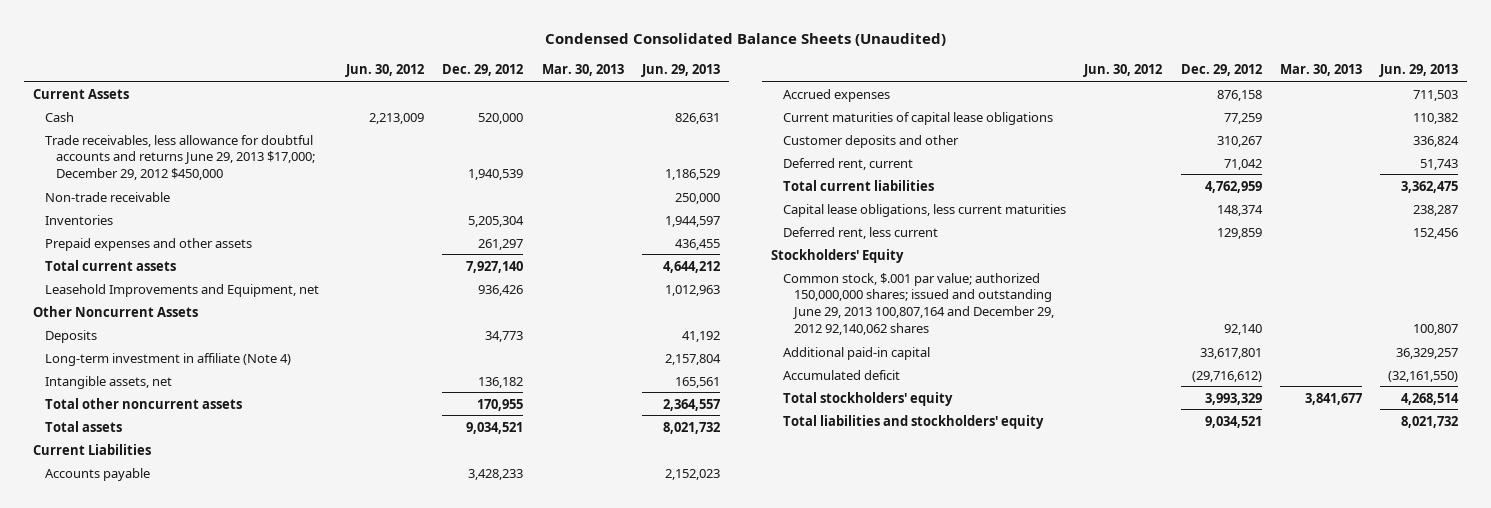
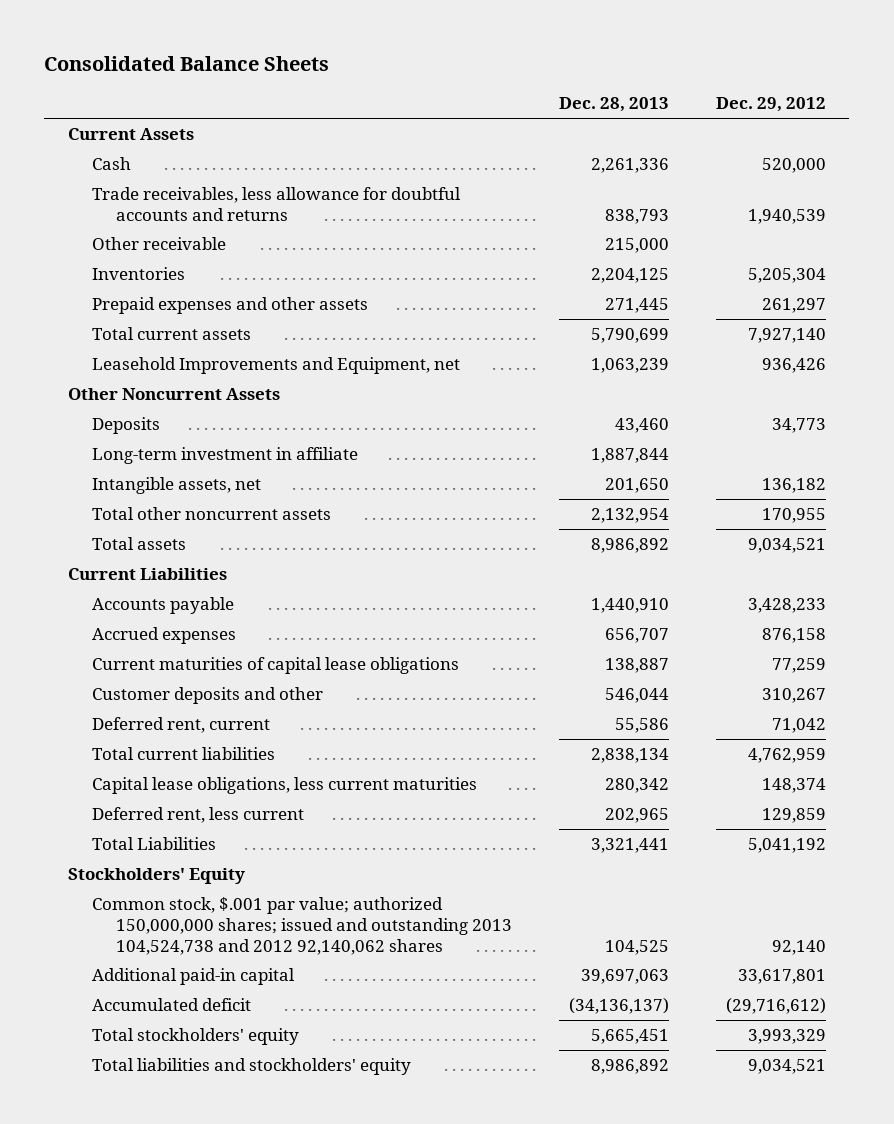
[544,33,946,47] Condensed Consolidated Balance Sheets (Unaudited) -> [44,56,330,72] Consolidated Balance Sheets
[344,64,424,78] Jun. 30, 2012 -> none
[541,64,624,77] Mar. 30, 2013 -> none
[640,64,720,78] Jun. 29, 2013 -> none
none -> [558,97,669,113] Dec. 28, 2013
[44,191,170,202] Non-trade receivable -> none
[44,134,316,180] Trade receivables, less allowance for doubtful accounts and returns June 29, 2013 $17,000; December 29, 2012 $450,000 -> [92,187,462,221] Trade receivables, less allowance for doubtful accounts and returns
none -> [92,237,227,251] Other receivable
[44,352,291,366] Long-term investment in affiliate (Note 4) -> [92,447,359,465] Long-term investment in affiliate
none -> [92,837,217,851] Total Liabilities
[782,272,1055,335] Common stock, $.001 par value; authorized 150,000,000 shares; issued and outstanding June 29, 2013 100,807,164 and December 29, 2012 92,140,062 shares -> [92,897,513,955] Common stock, $.001 par value; authorized 150,000,000 shares; issued and outstanding 2013 104,524,738 and 2012 92,140,062 shares

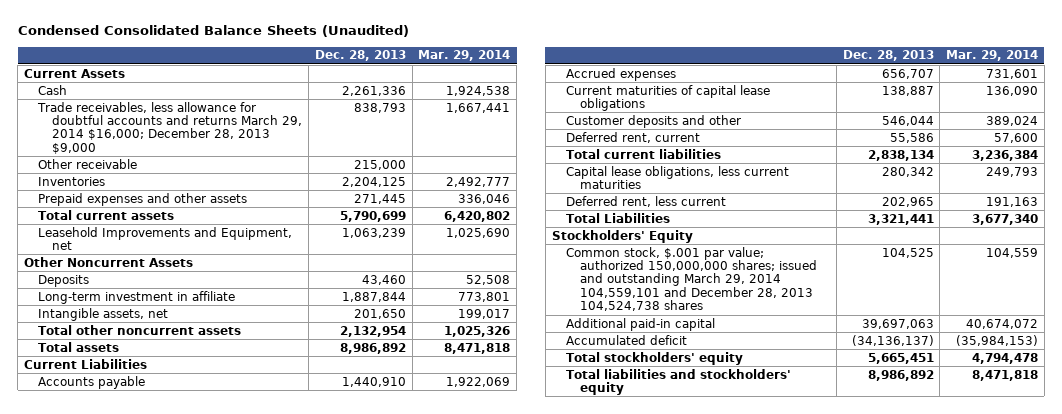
[44,56,330,72] Consolidated Balance Sheets -> [17,25,409,38] Condensed Consolidated Balance Sheets (Unaudited)
[715,97,826,113] Dec. 29, 2012 -> none
none -> [418,50,511,62] Mar. 29, 2014
[92,187,462,221] Trade receivables, less allowance for doubtful accounts and returns -> [37,101,303,154] Trade receivables, less allowance for doubtful accounts and returns March 29, 2014 $16,000; December 28, 2013 $9,000
[92,897,513,955] Common stock, $.001 par value; authorized 150,000,000 shares; issued and outstanding 2013 104,524,738 and 2012 92,140,062 shares -> [565,246,818,312] Common stock, $.001 par value; authorized 150,000,000 shares; issued and outstanding March 29, 2014 104,559,101 and December 28, 2013 104,524,738 shares

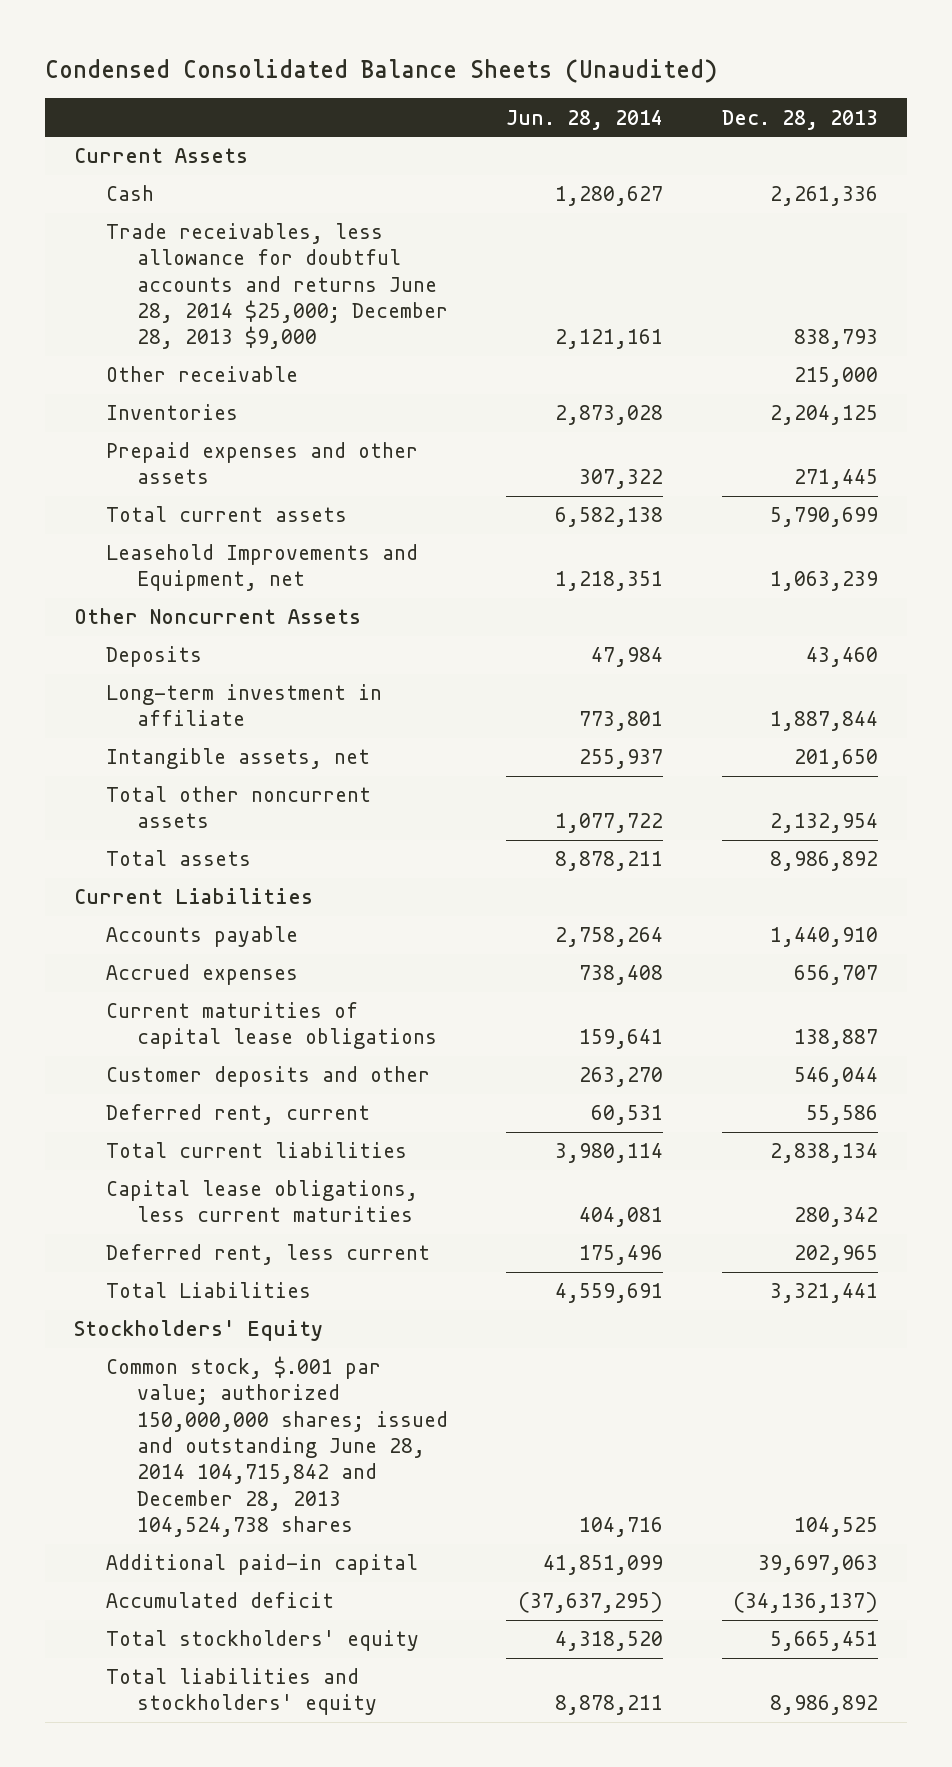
[418,50,511,62] Mar. 29, 2014 -> none
none -> [506,109,664,130] Jun. 28, 2014
[37,101,303,154] Trade receivables, less allowance for doubtful accounts and returns March 29, 2014 $16,000; December 28, 2013 $9,000 -> [105,223,448,350] Trade receivables, less allowance for doubtful accounts and returns June 28, 2014 $25,000; December 28, 2013 $9,000
[565,246,818,312] Common stock, $.001 par value; authorized 150,000,000 shares; issued and outstanding March 29, 2014 104,559,101 and December 28, 2013 104,524,738 shares -> [105,1356,448,1537] Common stock, $.001 par value; authorized 150,000,000 shares; issued and outstanding June 28, 2014 104,715,842 and December 28, 2013 104,524,738 shares

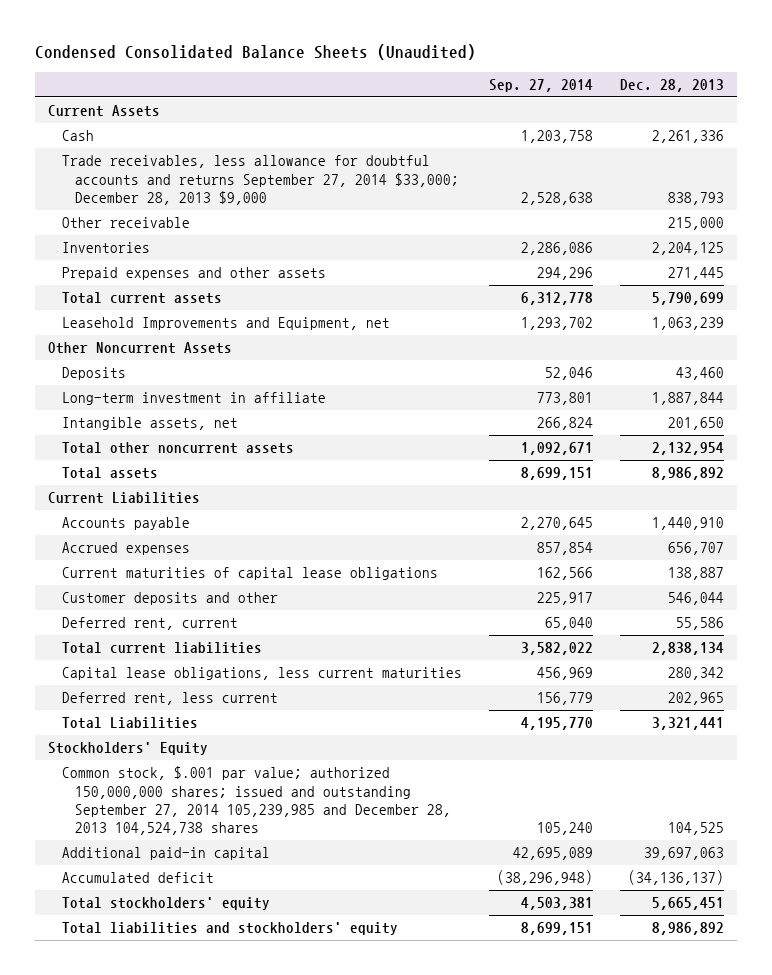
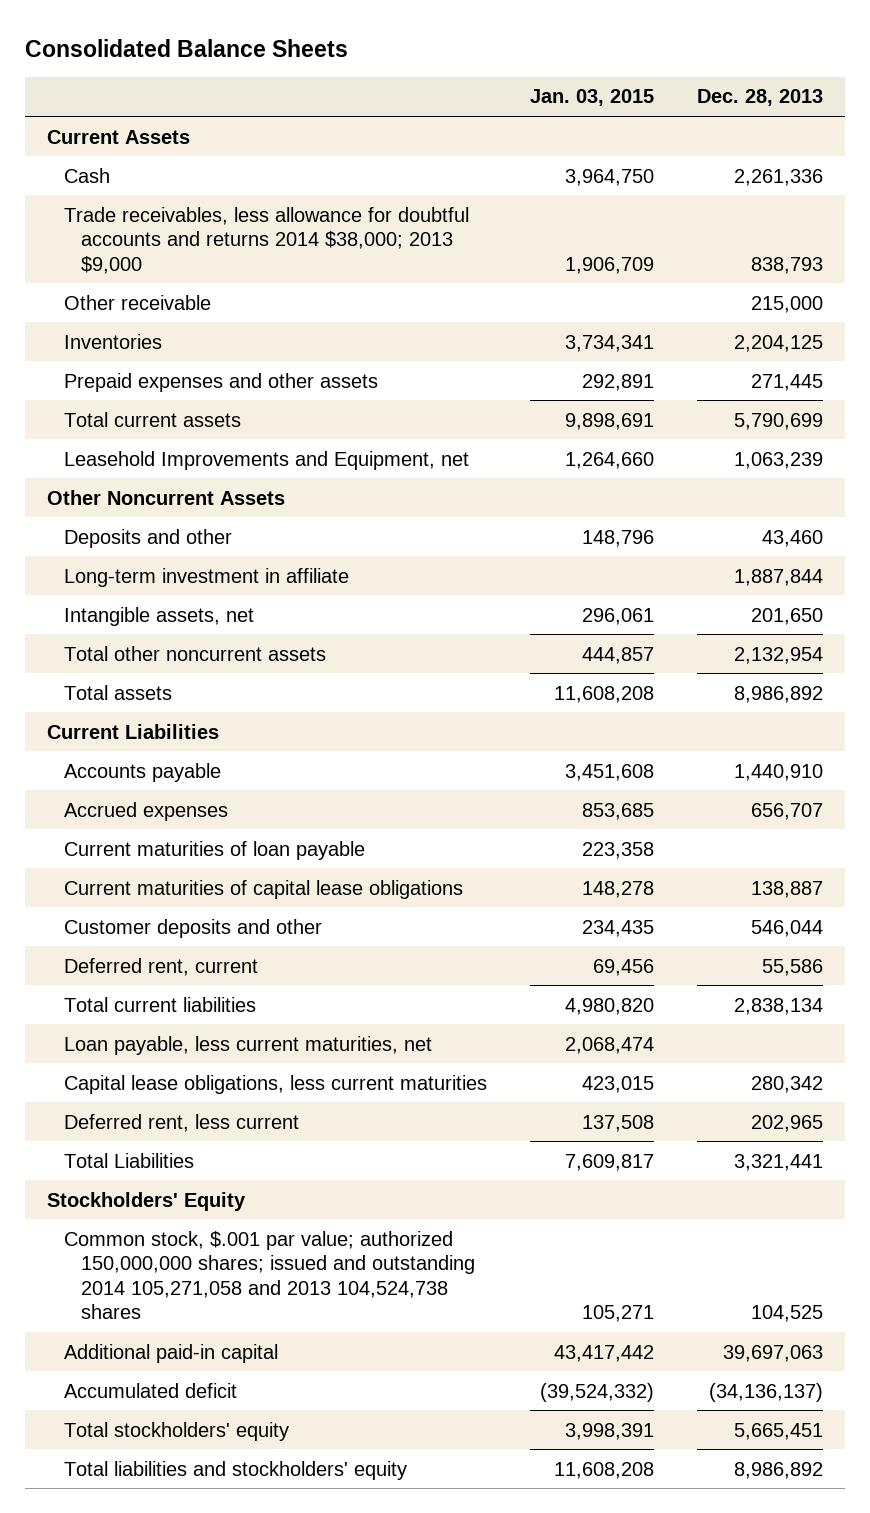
[34,44,476,61] Condensed Consolidated Balance Sheets (Unaudited) -> [25,38,349,57] Consolidated Balance Sheets
[488,78,593,92] Sep. 27, 2014 -> none
none -> [530,89,655,107] Jan. 03, 2015
[61,155,460,205] Trade receivables, less allowance for doubtful accounts and returns September 27, 2014 $33,000; December 28, 2013 $9,000 -> [64,206,470,274] Trade receivables, less allowance for doubtful accounts and returns 2014 $38,000; 2013 $9,000
[61,367,126,381] Deposits -> [64,528,233,548] Deposits and other
none -> [64,840,366,860] Current maturities of loan payable
none -> [64,1035,433,1055] Loan payable, less current maturities, net
[61,766,452,836] Common stock, $.001 par value; authorized 150,000,000 shares; issued and outstanding September 27, 2014 105,239,985 and December 28, 2013 104,524,738 shares -> [64,1230,476,1320] Common stock, $.001 par value; authorized 150,000,000 shares; issued and outstanding 2014 105,271,058 and 2013 104,524,738 shares

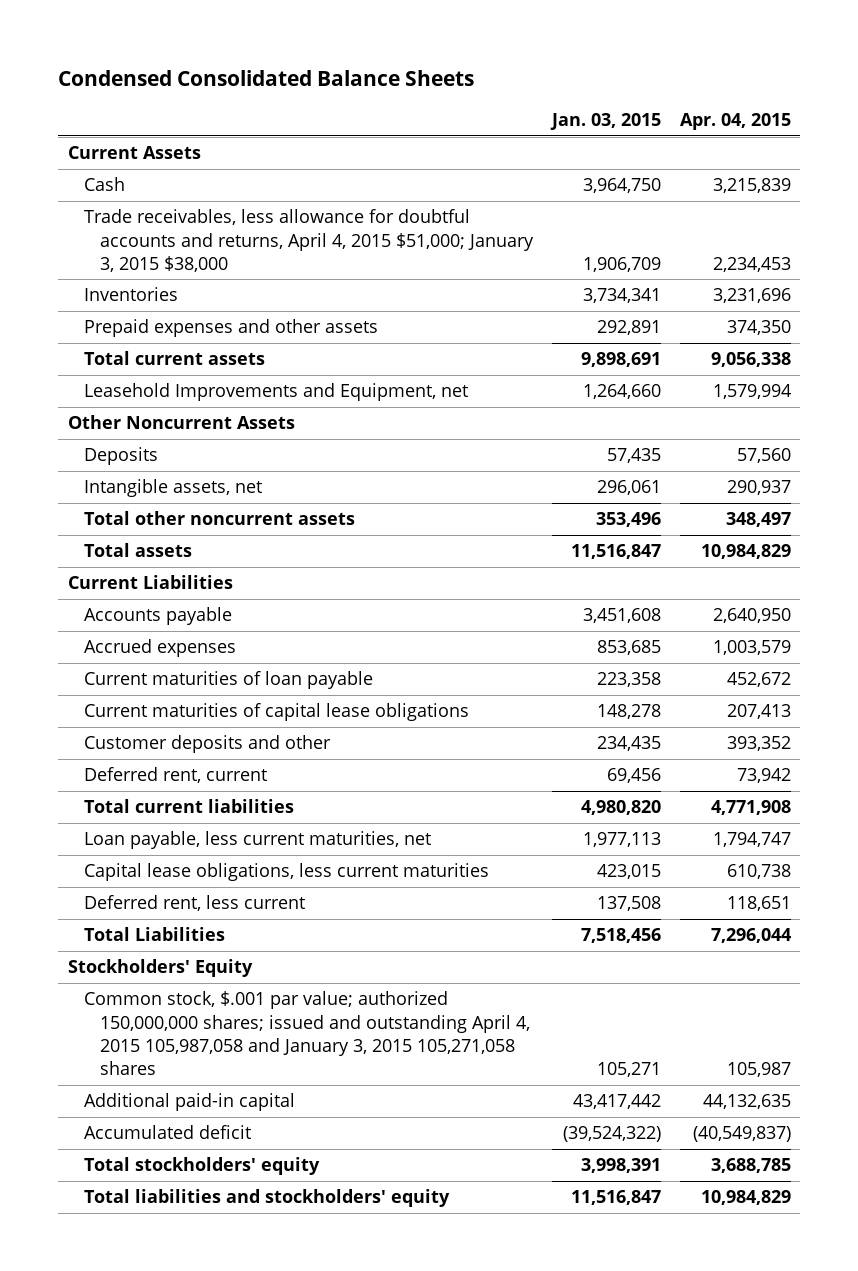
[25,38,349,57] Consolidated Balance Sheets -> [58,70,475,87] Condensed Consolidated Balance Sheets
[697,89,824,107] Dec. 28, 2013 -> none
none -> [679,113,791,131] Apr. 04, 2015
[64,294,212,310] Other receivable -> none
[64,206,470,274] Trade receivables, less allowance for doubtful accounts and returns 2014 $38,000; 2013 $9,000 -> [83,209,534,272] Trade receivables, less allowance for doubtful accounts and returns, April 4, 2015 $51,000; January 3, 2015 $38,000
[64,567,350,587] Long-term investment in affiliate -> none
[64,528,233,548] Deposits and other -> [83,447,158,466] Deposits
[582,529,655,547] 148,796 -> [606,448,661,464] 57,435
[582,646,655,664] 444,857 -> [595,512,661,528] 353,496
[554,685,655,703] 11,608,208 -> [570,544,661,560] 11,516,847
[565,1036,655,1054] 2,068,474 -> [582,832,661,848] 1,977,113
[565,1153,655,1171] 7,609,817 -> [580,928,661,944] 7,518,456
[64,1230,476,1320] Common stock, $.001 par value; authorized 150,000,000 shares; issued and outstanding 2014 105,271,058 and 2013 104,524,738 shares -> [83,991,530,1076] Common stock, $.001 par value; authorized 150,000,000 shares; issued and outstanding April 4, 2015 105,987,058 and January 3, 2015 105,271,058 shares
[540,1382,655,1402] (39,524,332) -> [562,1126,661,1143] (39,524,322)
[554,1461,655,1479] 11,608,208 -> [570,1190,661,1206] 11,516,847

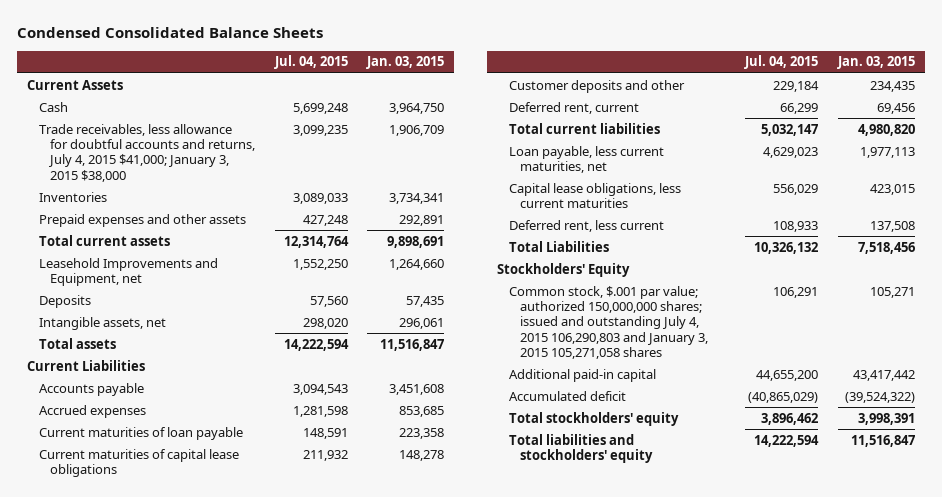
[679,113,791,131] Apr. 04, 2015 -> none
none -> [273,55,348,70] Jul. 04, 2015
[83,209,534,272] Trade receivables, less allowance for doubtful accounts and returns, April 4, 2015 $51,000; January 3, 2015 $38,000 -> [38,123,256,182] Trade receivables, less allowance for doubtful accounts and returns, July 4, 2015 $41,000; January 3, 2015 $38,000
[67,415,295,430] Other Noncurrent Assets -> none
[83,511,355,526] Total other noncurrent assets -> none
[83,991,530,1076] Common stock, $.001 par value; authorized 150,000,000 shares; issued and outstanding April 4, 2015 105,987,058 and January 3, 2015 105,271,058 shares -> [508,285,709,360] Common stock, $.001 par value; authorized 150,000,000 shares; issued and outstanding July 4, 2015 106,290,803 and January 3, 2015 105,271,058 shares

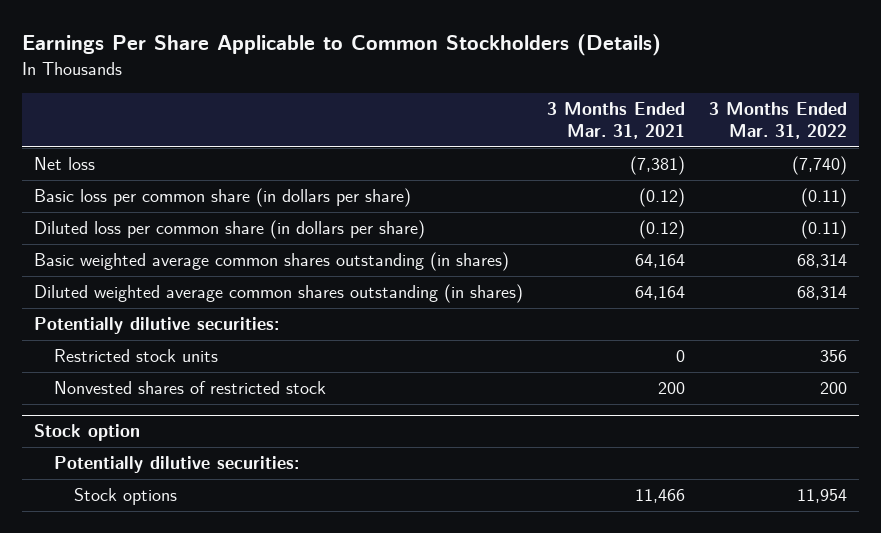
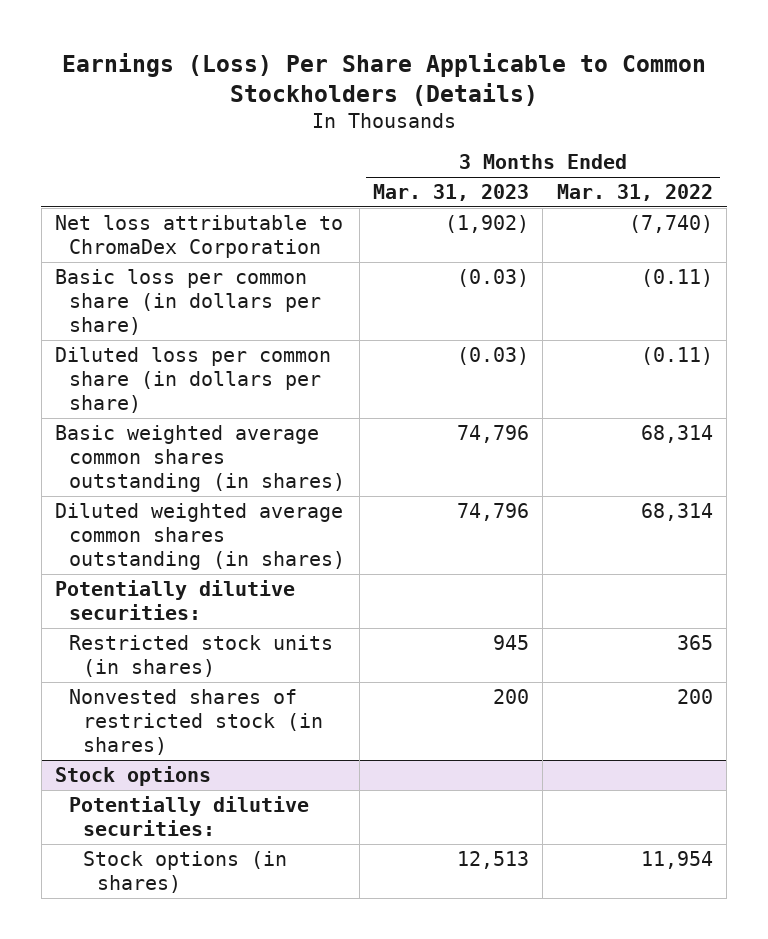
[21,34,661,57] Earnings Per Share Applicable to Common Stockholders (Details) -> [61,52,706,106] Earnings (Loss) Per Share Applicable to Common Stockholders (Details)
[546,101,685,140] 3 Months Ended Mar. 31, 2021 -> none
none -> [373,183,530,201] Mar. 31, 2023
[33,157,95,171] Net loss -> [55,214,344,258] Net loss attributable to ChromaDex Corporation
[53,349,218,363] Restricted stock units -> [69,634,334,677] Restricted stock units (in shares)
[819,350,847,363] 356 -> [676,634,713,650] 365
[53,381,326,395] Nonvested shares of restricted stock -> [69,688,324,755] Nonvested shares of restricted stock (in shares)
[33,424,140,442] Stock option -> [55,765,212,786] Stock options
[73,488,177,506] Stock options -> [83,850,288,893] Stock options (in shares)

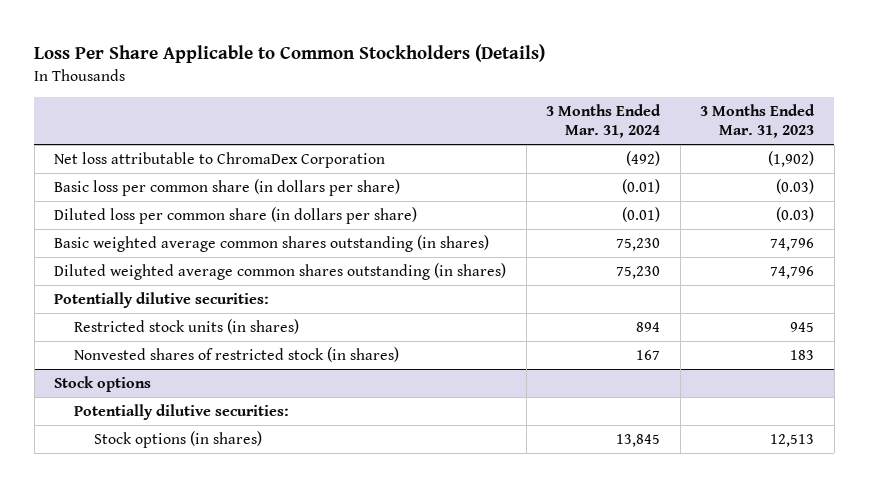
[61,52,706,106] Earnings (Loss) Per Share Applicable to Common Stockholders (Details) -> [34,44,546,64] Loss Per Share Applicable to Common Stockholders (Details)
[556,183,713,201] Mar. 31, 2022 -> none
none -> [546,104,662,139] 3 Months Ended Mar. 31, 2024
[493,688,530,704] 200 -> [790,349,815,360] 183

